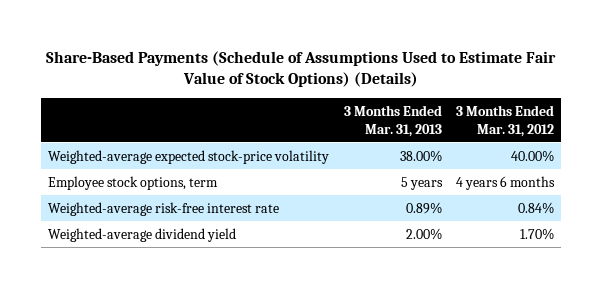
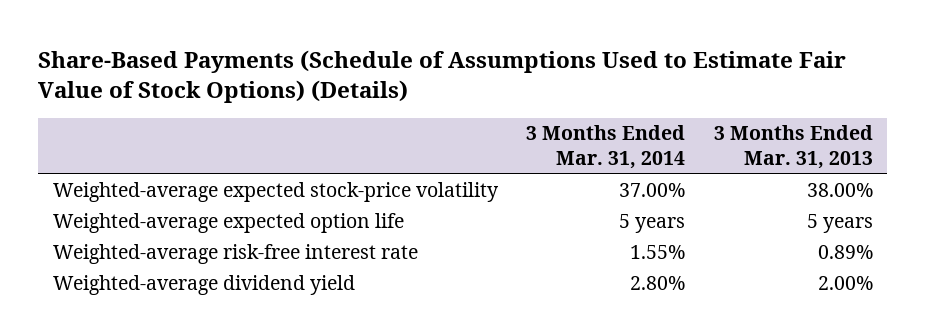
[456,104,555,137] 3 Months Ended Mar. 31, 2012 -> none
none -> [526,125,686,169] 3 Months Ended Mar. 31, 2014
[48,175,219,190] Employee stock options, term -> [52,212,404,233] Weighted-average expected option life

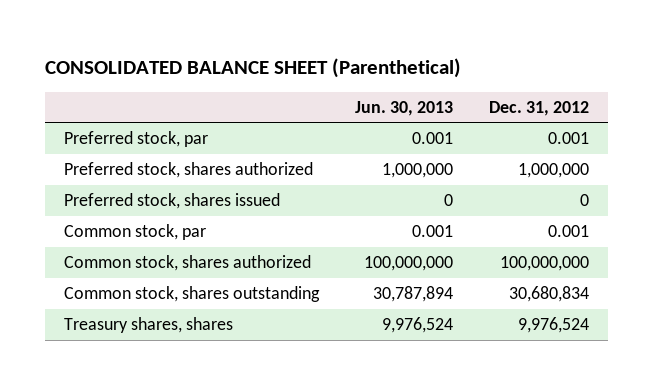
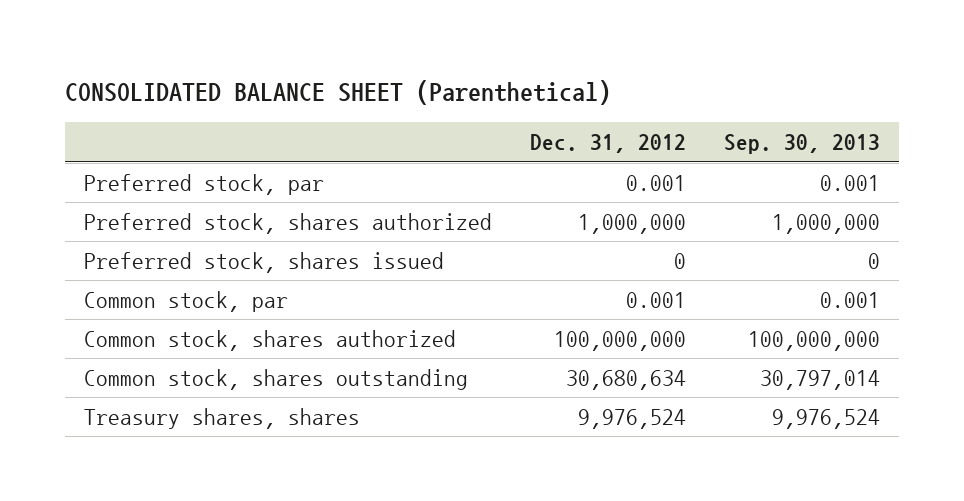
[354,100,453,116] Jun. 30, 2013 -> none
none -> [724,133,881,154] Sep. 30, 2013
[509,286,590,303] 30,680,834 -> [566,369,687,390] 30,680,634

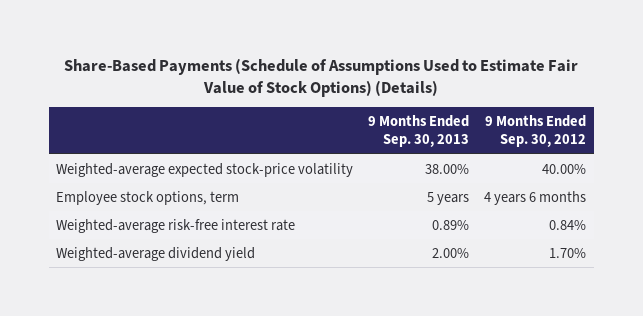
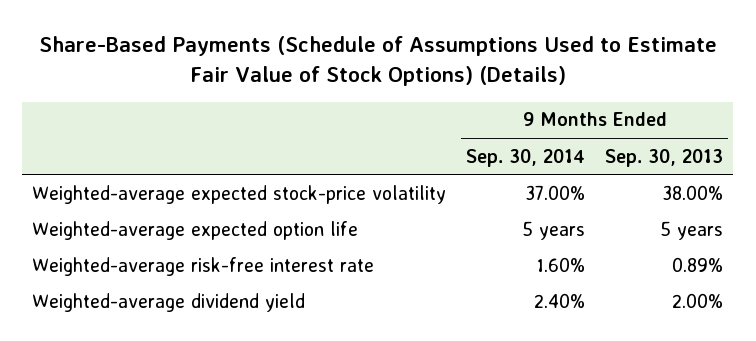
[485,115,587,148] 9 Months Ended Sep. 30, 2012 -> none
none -> [466,148,586,167] Sep. 30, 2014
[56,190,240,205] Employee stock options, term -> [32,220,359,240] Weighted-average expected option life

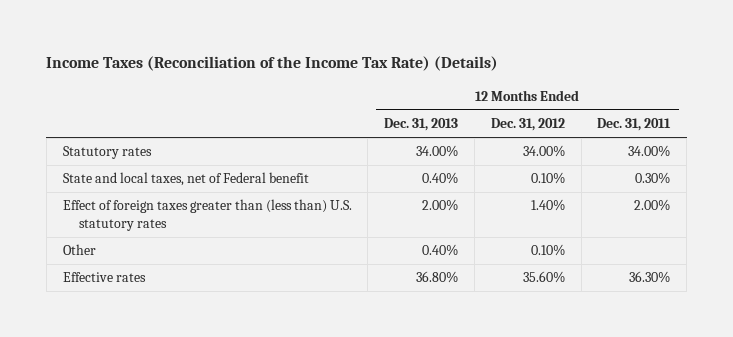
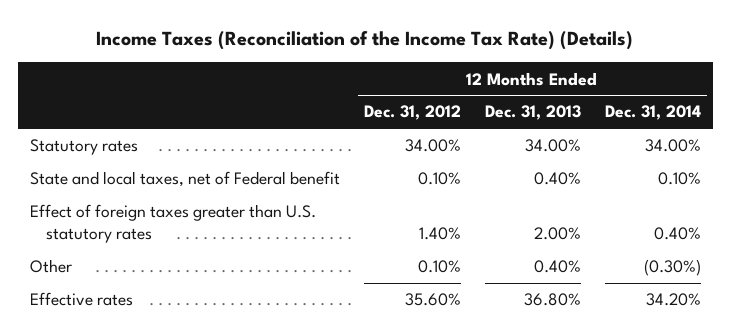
[597,118,672,132] Dec. 31, 2011 -> none
none -> [604,105,701,121] Dec. 31, 2014
[62,199,352,231] Effect of foreign taxes greater than (less than) U.S. statutory rates -> [30,204,317,243] Effect of foreign taxes greater than U.S. statutory rates

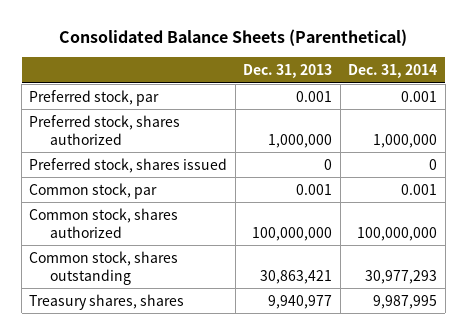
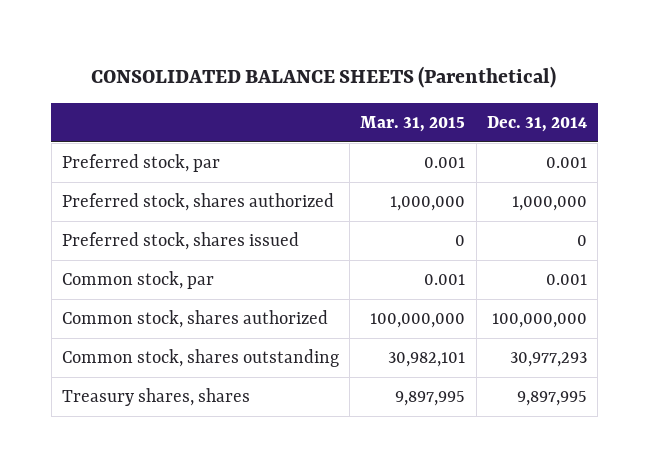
[59,29,408,47] Consolidated Balance Sheets (Parenthetical) -> [91,65,557,88] CONSOLIDATED BALANCE SHEETS (Parenthetical)
[243,64,333,79] Dec. 31, 2013 -> none
none -> [360,116,466,133] Mar. 31, 2015
[373,294,438,309] 9,987,995 -> [516,391,587,407] 9,897,995

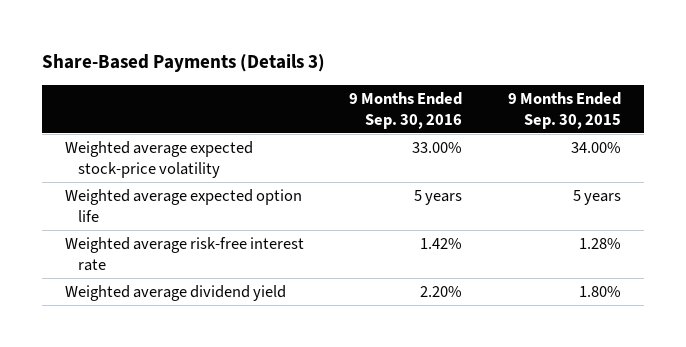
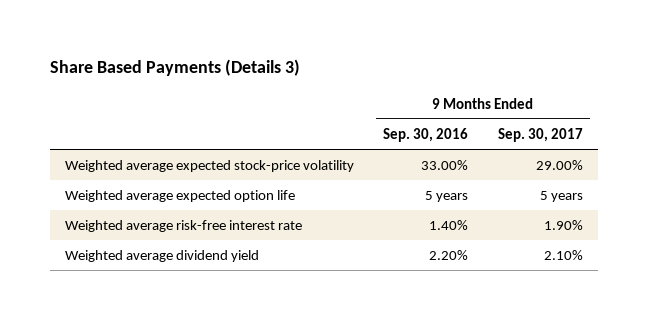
[42,53,326,72] Share-Based Payments (Details 3) -> [50,59,301,77] Share Based Payments (Details 3)
[508,91,622,129] 9 Months Ended Sep. 30, 2015 -> none
none -> [497,127,583,142] Sep. 30, 2017
[420,238,463,250] 1.42% -> [429,220,469,231] 1.40%

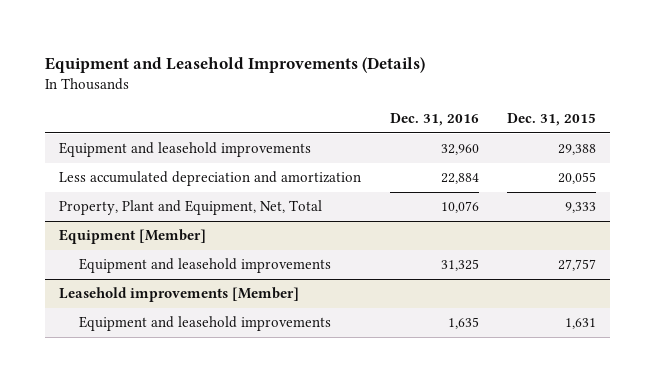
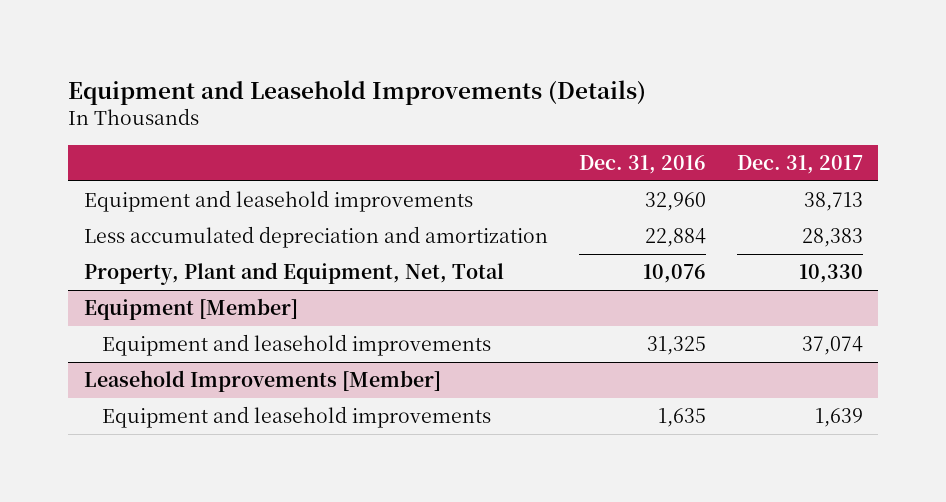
[506,113,596,127] Dec. 31, 2015 -> none
none -> [736,154,863,174] Dec. 31, 2017
[59,287,300,303] Leasehold improvements [Member] -> [83,370,441,393] Leasehold Improvements [Member]

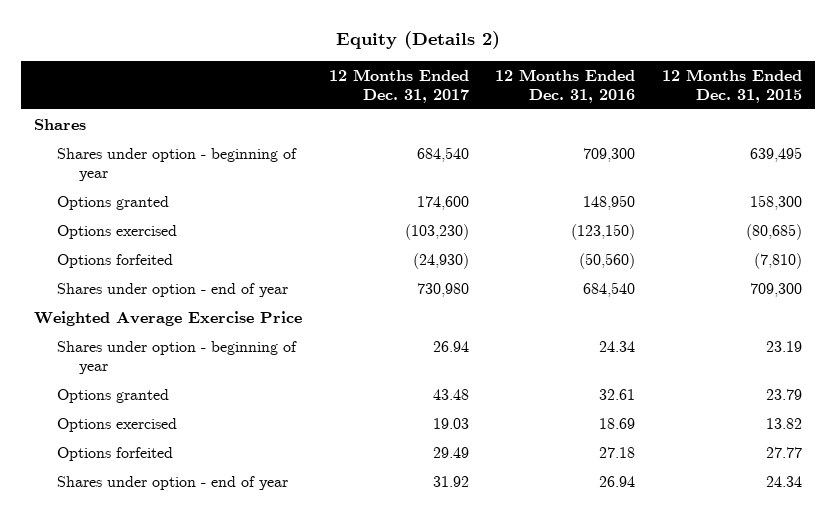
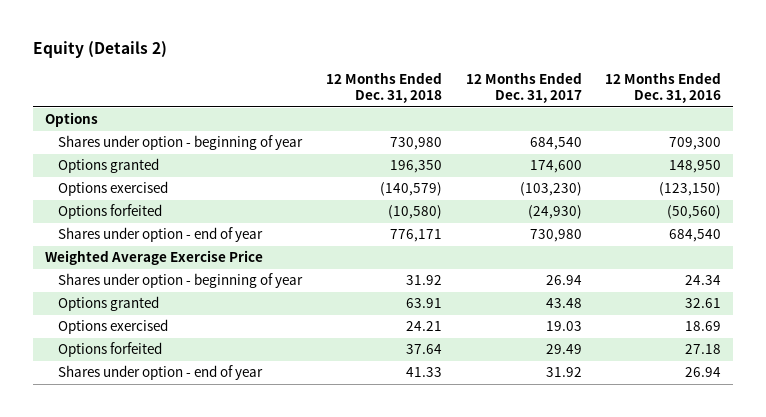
[661,68,802,103] 12 Months Ended Dec. 31, 2015 -> none
none -> [325,71,442,104] 12 Months Ended Dec. 31, 2018
[33,119,86,131] Shares -> [44,112,98,128] Options

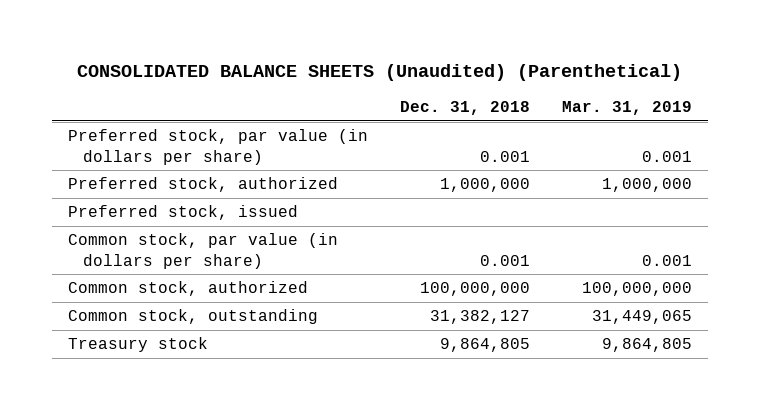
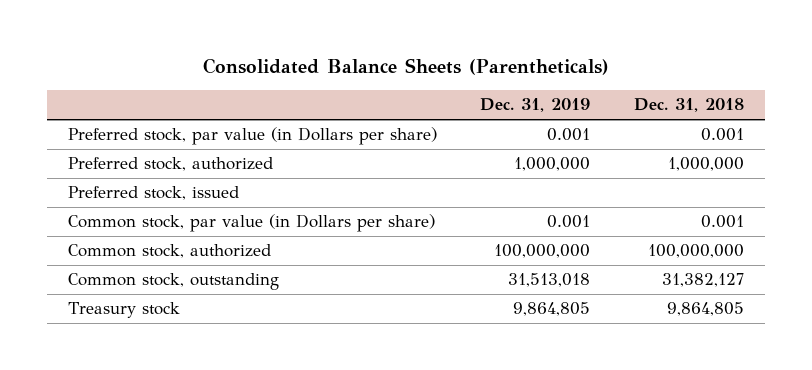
[76,63,682,81] CONSOLIDATED BALANCE SHEETS (Unaudited) (Parenthetical) -> [202,57,609,75] Consolidated Balance Sheets (Parentheticals)
[561,101,692,116] Mar. 31, 2019 -> none
none -> [480,98,591,113] Dec. 31, 2019
[67,129,368,165] Preferred stock, par value (in dollars per share) -> [68,127,438,146] Preferred stock, par value (in Dollars per share)
[67,233,338,269] Common stock, par value (in dollars per share) -> [68,214,436,233] Common stock, par value (in Dollars per share)

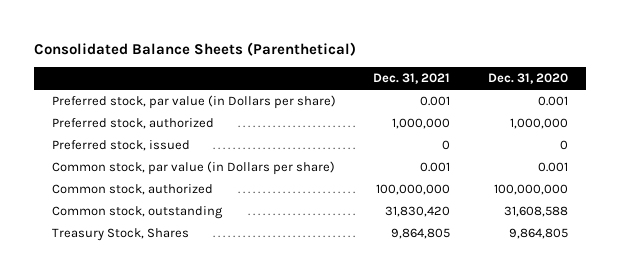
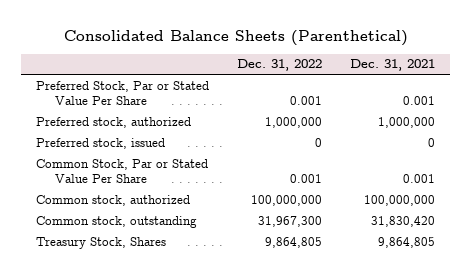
[487,73,568,85] Dec. 31, 2020 -> none
none -> [237,59,323,72] Dec. 31, 2022
[52,95,337,110] Preferred stock, par value (in Dollars per share) -> [35,80,209,105] Preferred Stock, Par or Stated Value Per Share
[52,161,336,176] Common stock, par value (in Dollars per share) -> [35,158,208,183] Common Stock, Par or Stated Value Per Share

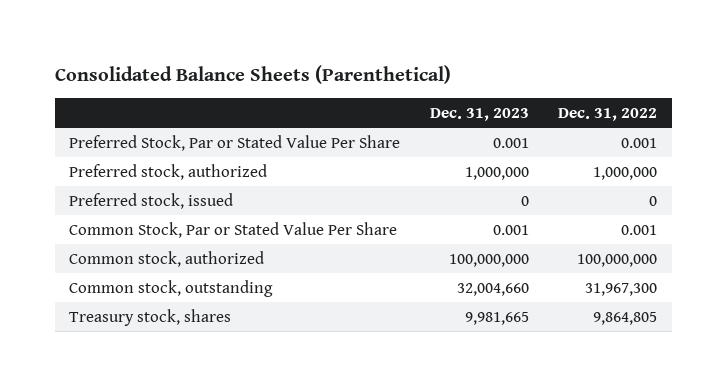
[350,59,436,72] Dec. 31, 2021 -> none
none -> [429,107,529,121] Dec. 31, 2023
[35,236,166,249] Treasury Stock, Shares -> [69,308,232,326] Treasury stock, shares

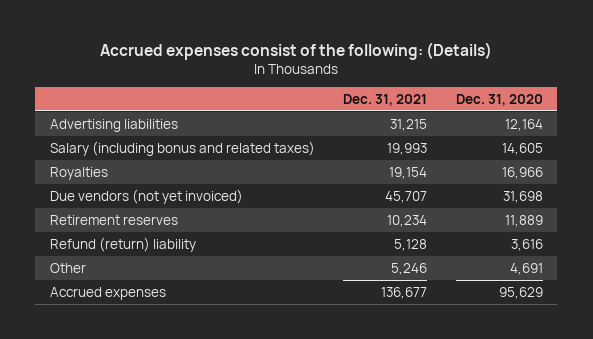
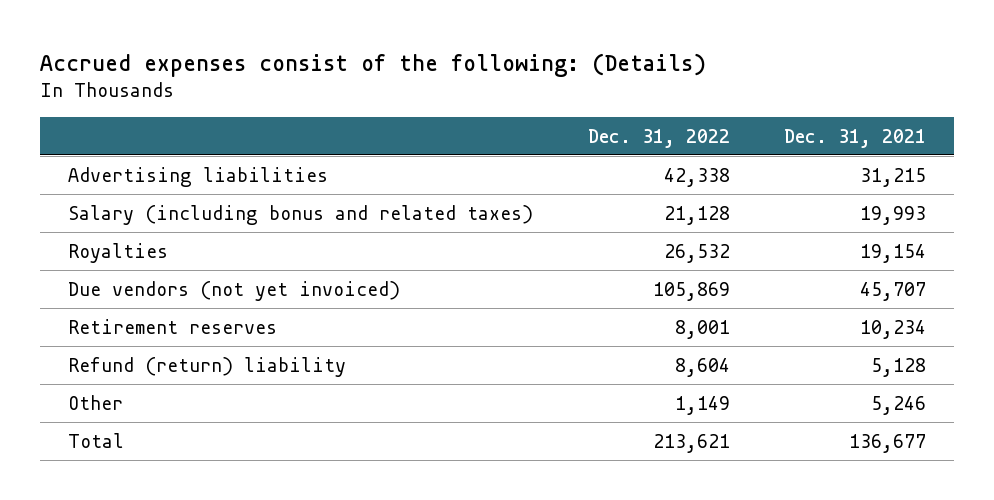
[456,93,544,106] Dec. 31, 2020 -> none
none -> [587,128,730,148] Dec. 31, 2022
[49,286,166,300] Accrued expenses -> [67,432,124,448] Total

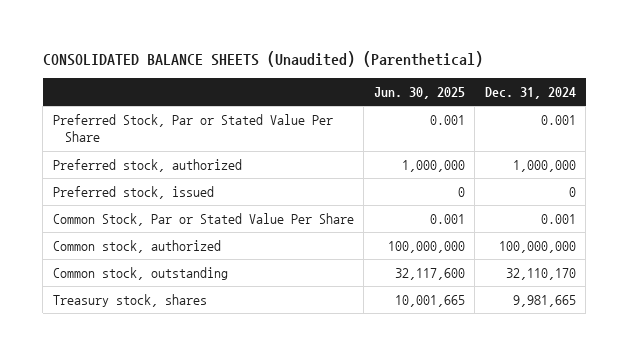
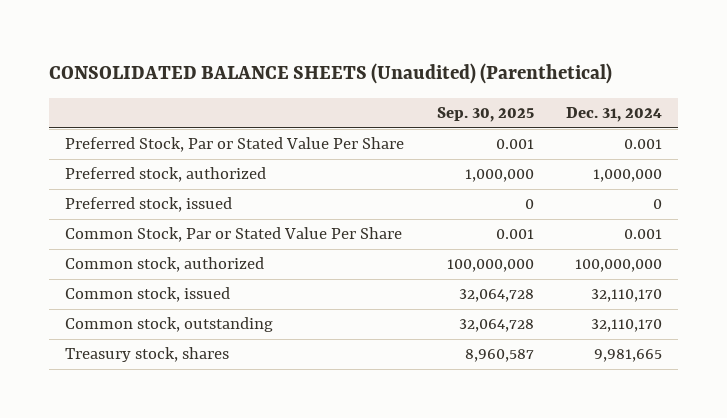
[373,87,465,100] Jun. 30, 2025 -> none
none -> [436,107,534,123] Sep. 30, 2025
none -> [65,287,231,303] Common stock, issued

